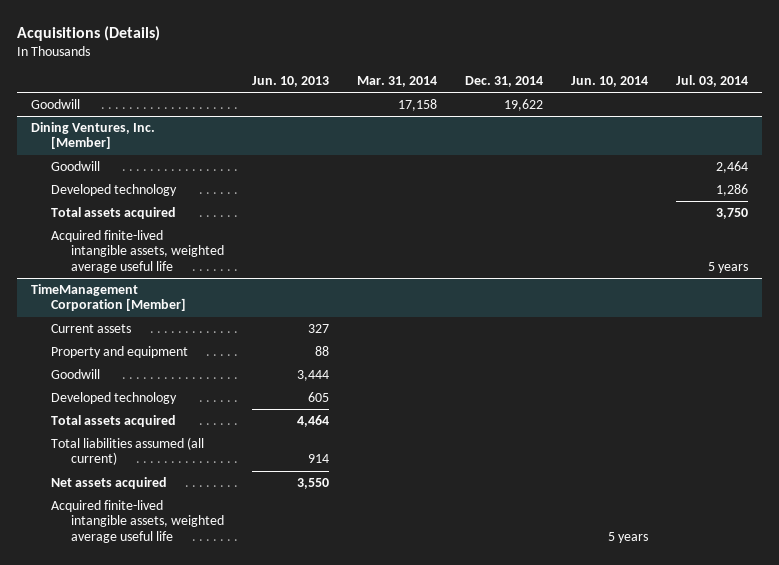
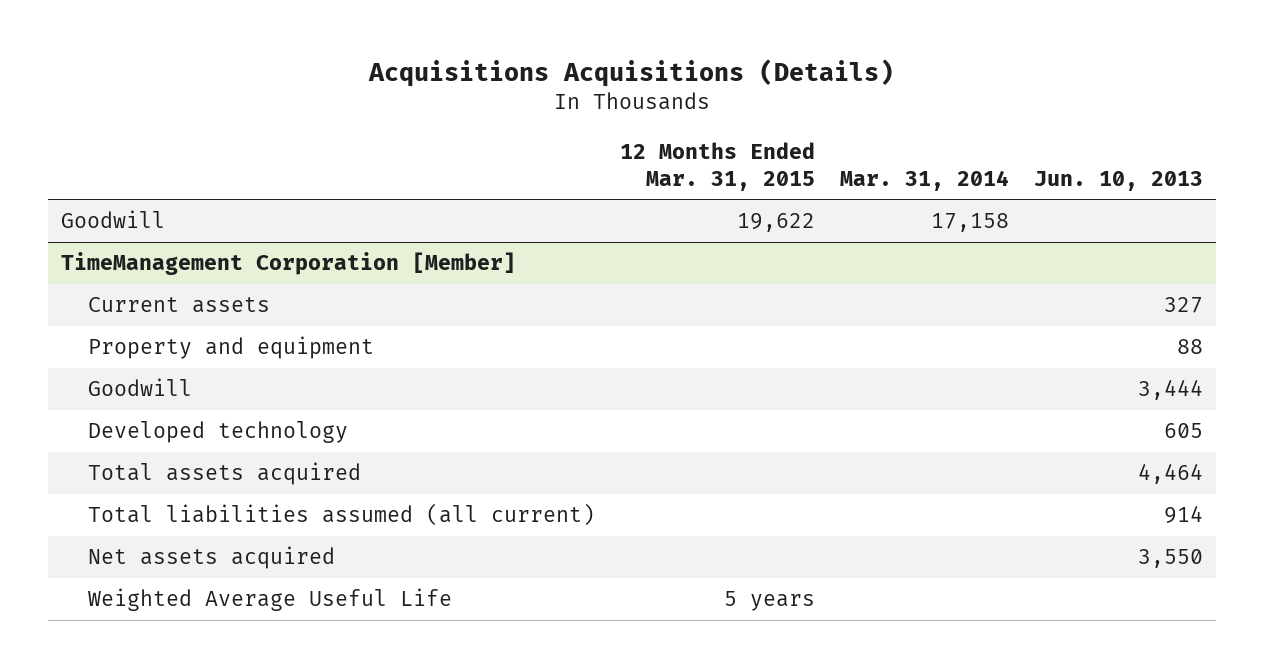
[17,25,161,41] Acquisitions (Details) -> [368,58,895,87] Acquisitions Acquisitions (Details)
[464,75,543,87] Dec. 31, 2014 -> none
[570,75,648,87] Jun. 10, 2014 -> none
[675,74,748,87] Jul. 03, 2014 -> none
none -> [619,141,815,191] 12 Months Ended Mar. 31, 2015
[31,121,156,150] Dining Ventures, Inc. [Member] -> none
[50,160,100,171] Goodwill -> none
[50,183,177,196] Developed technology -> none
[50,206,176,219] Total assets acquired -> none
[50,229,224,273] Acquired finite-lived intangible assets, weighted average useful life -> none
[50,499,224,543] Acquired finite-lived intangible assets, weighted average useful life -> [87,588,452,612] Weighted Average Useful Life

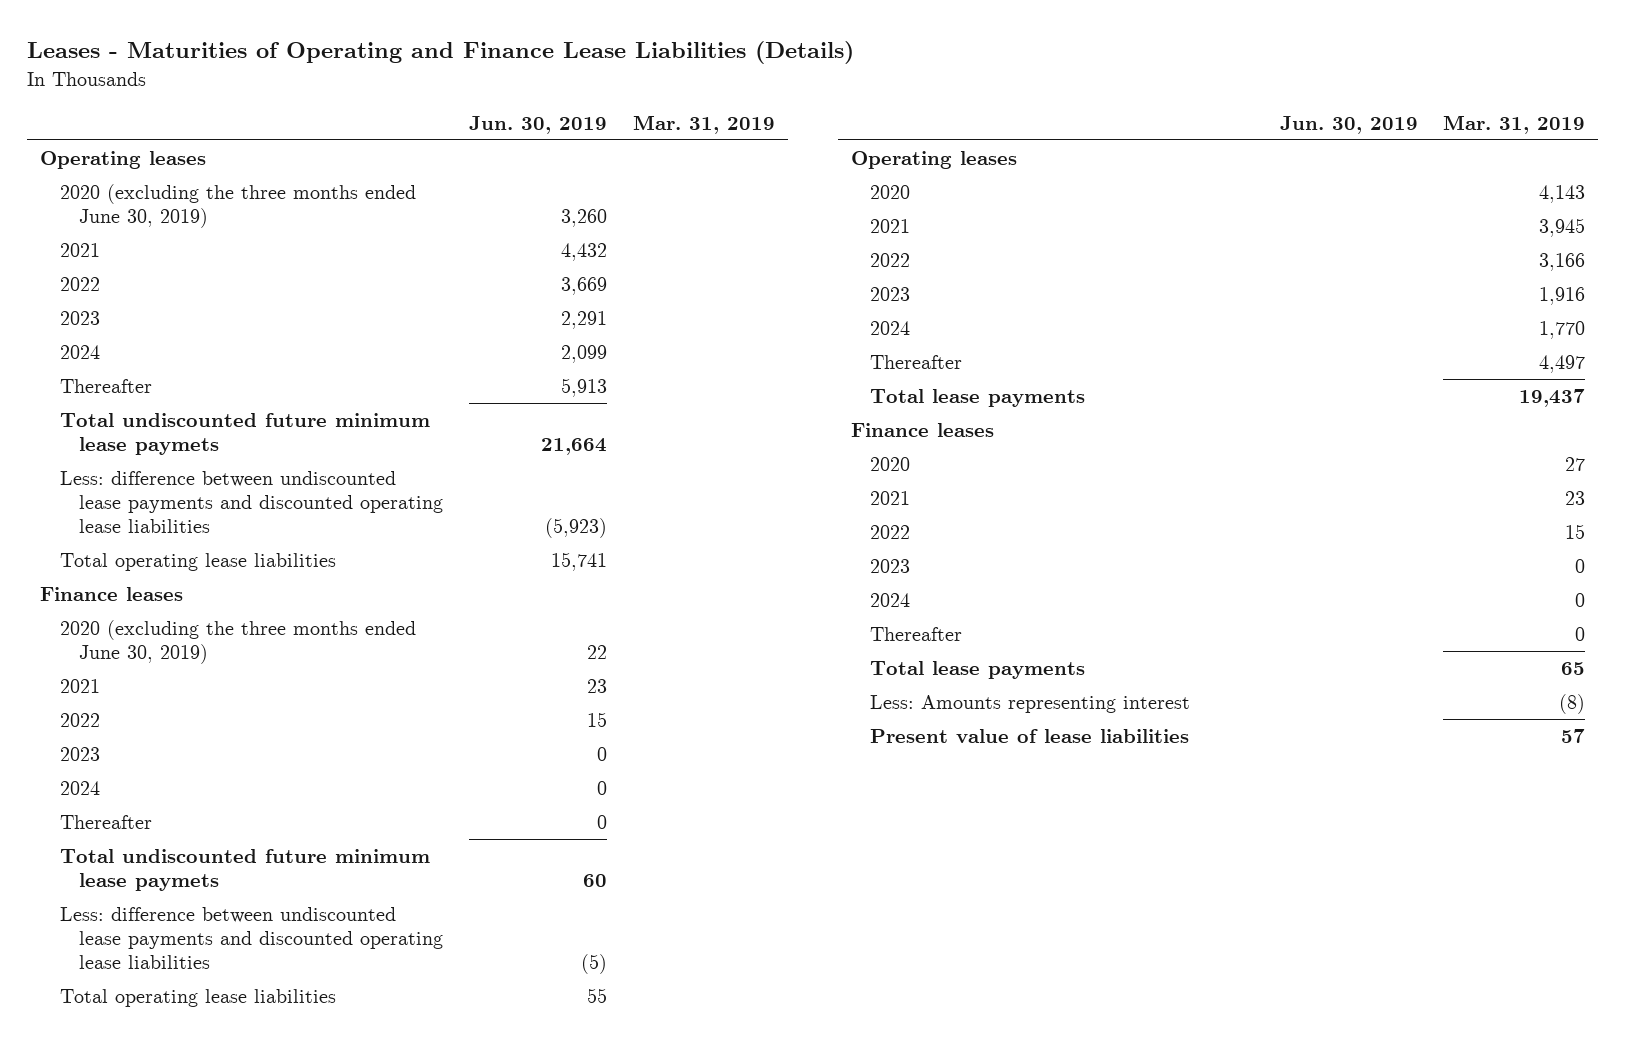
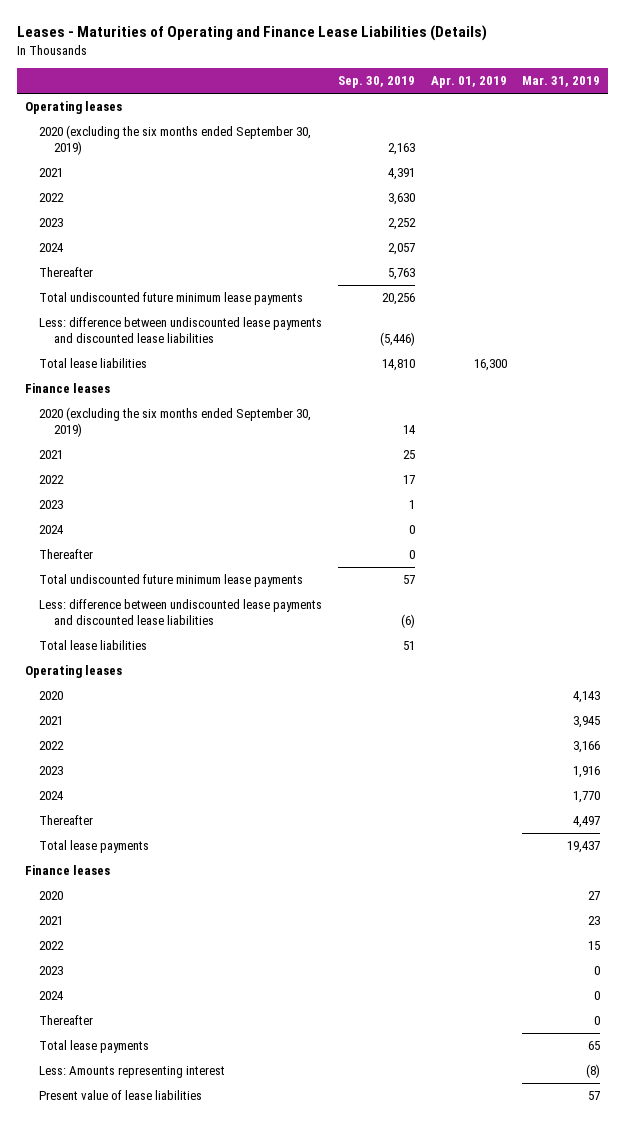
[469,115,608,134] Jun. 30, 2019 -> none
none -> [338,76,416,89] Sep. 30, 2019
none -> [430,76,507,89] Apr. 01, 2019
[59,183,416,229] 2020 (excluding the three months ended June 30, 2019) -> [39,125,312,155] 2020 (excluding the six months ended September 30, 2019)
[59,412,430,456] Total undiscounted future minimum lease paymets -> [39,292,304,306] Total undiscounted future minimum lease payments
[59,470,444,534] Less: difference between undiscounted lease payments and discounted operating lease liabilities -> [39,317,323,343] Less: difference between undiscounted lease payments and discounted lease liabilities
[59,552,336,571] Total operating lease liabilities -> [39,358,148,369] Total lease liabilities
[59,619,416,665] 2020 (excluding the three months ended June 30, 2019) -> [39,407,312,437] 2020 (excluding the six months ended September 30, 2019)
[59,848,430,892] Total undiscounted future minimum lease paymets -> [39,574,304,588] Total undiscounted future minimum lease payments
[59,906,444,970] Less: difference between undiscounted lease payments and discounted operating lease liabilities -> [39,599,323,625] Less: difference between undiscounted lease payments and discounted lease liabilities
[59,988,336,1007] Total operating lease liabilities -> [39,640,148,651] Total lease liabilities

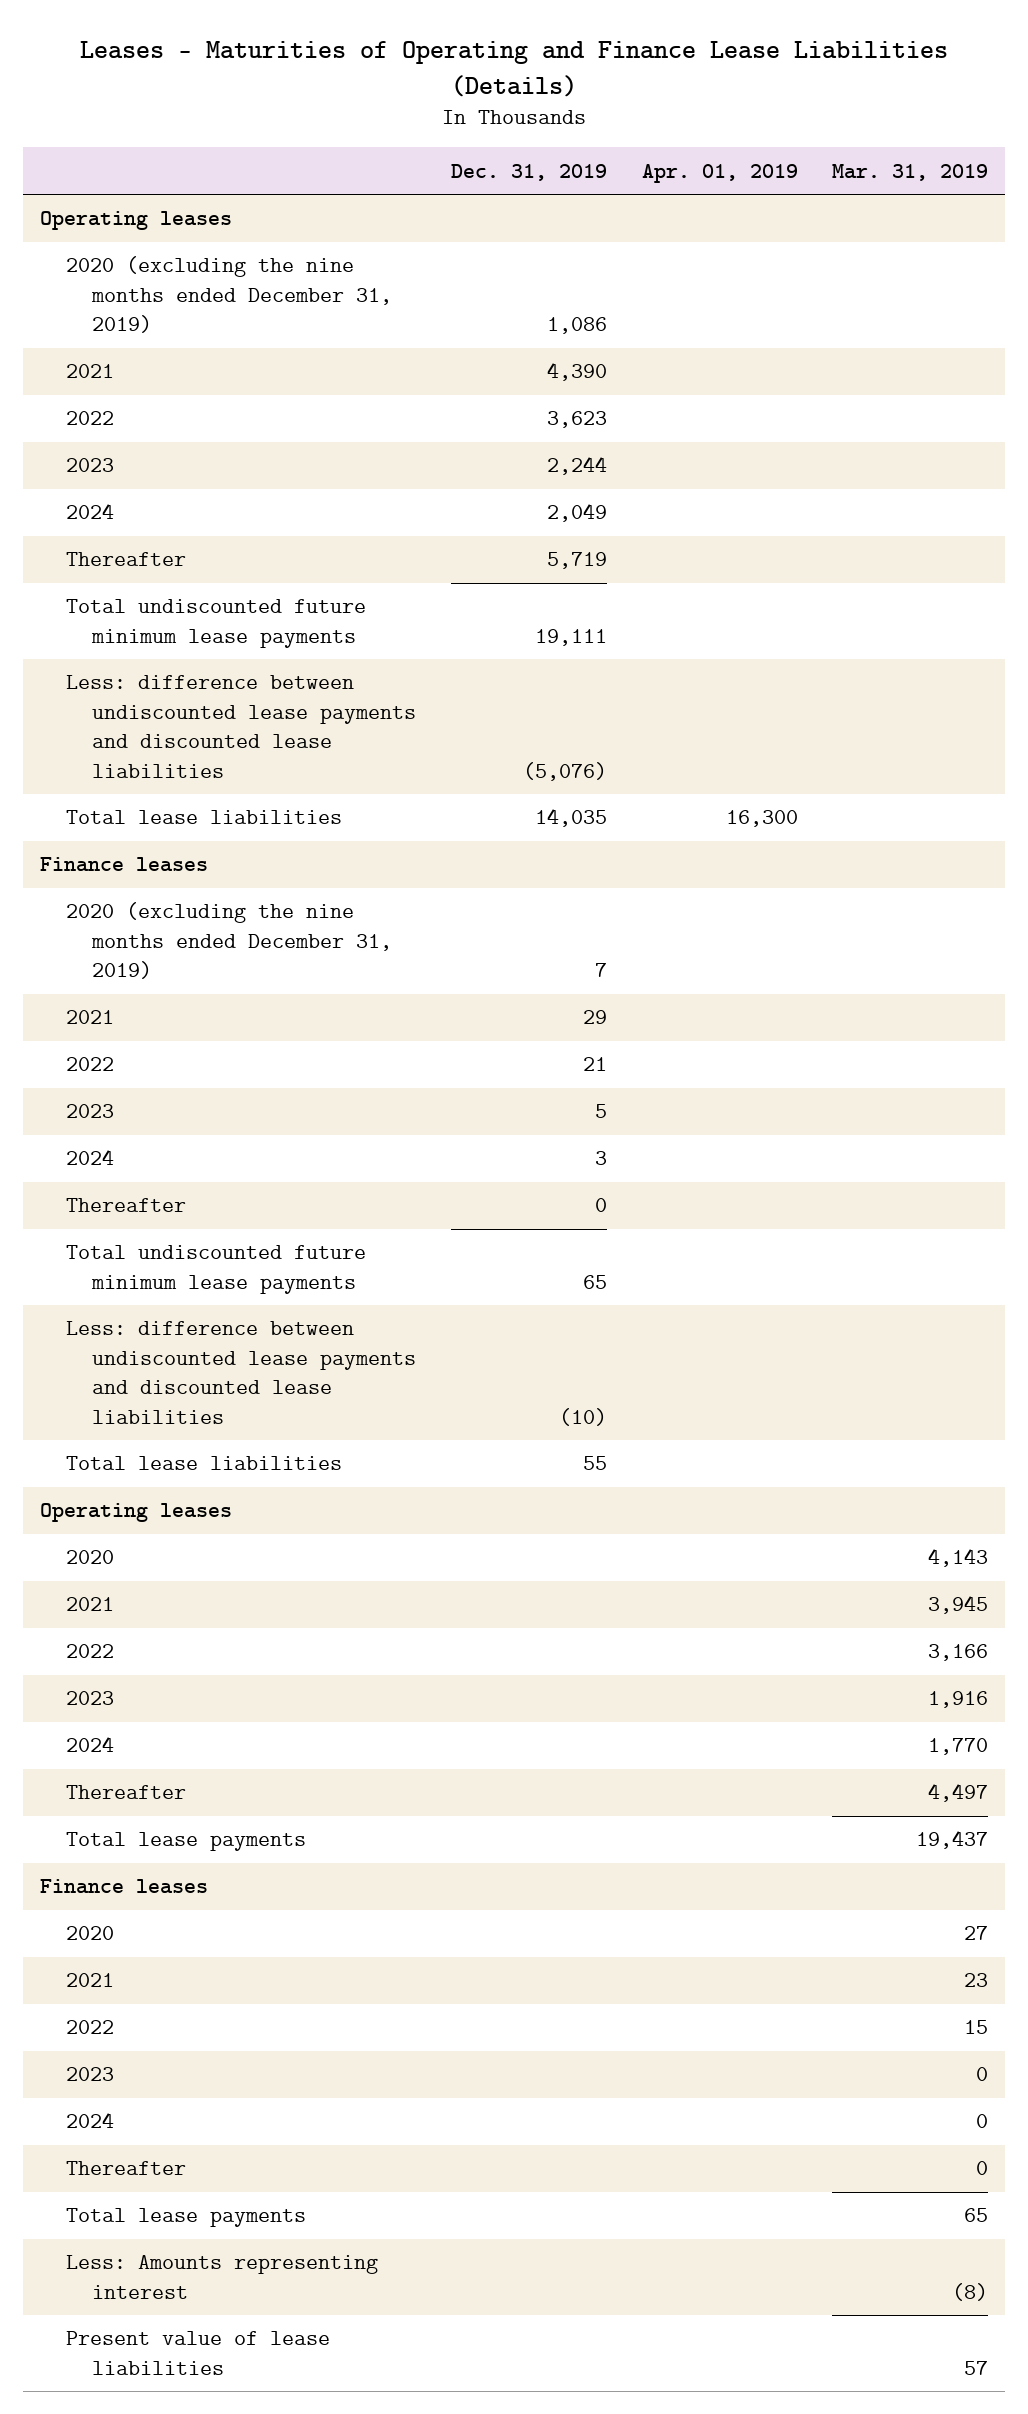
[338,76,416,89] Sep. 30, 2019 -> none
none -> [450,163,607,181] Dec. 31, 2019
[39,125,312,155] 2020 (excluding the six months ended September 30, 2019) -> [66,256,393,334] 2020 (excluding the nine months ended December 31, 2019)
[39,407,312,437] 2020 (excluding the six months ended September 30, 2019) -> [66,902,393,980] 2020 (excluding the nine months ended December 31, 2019)

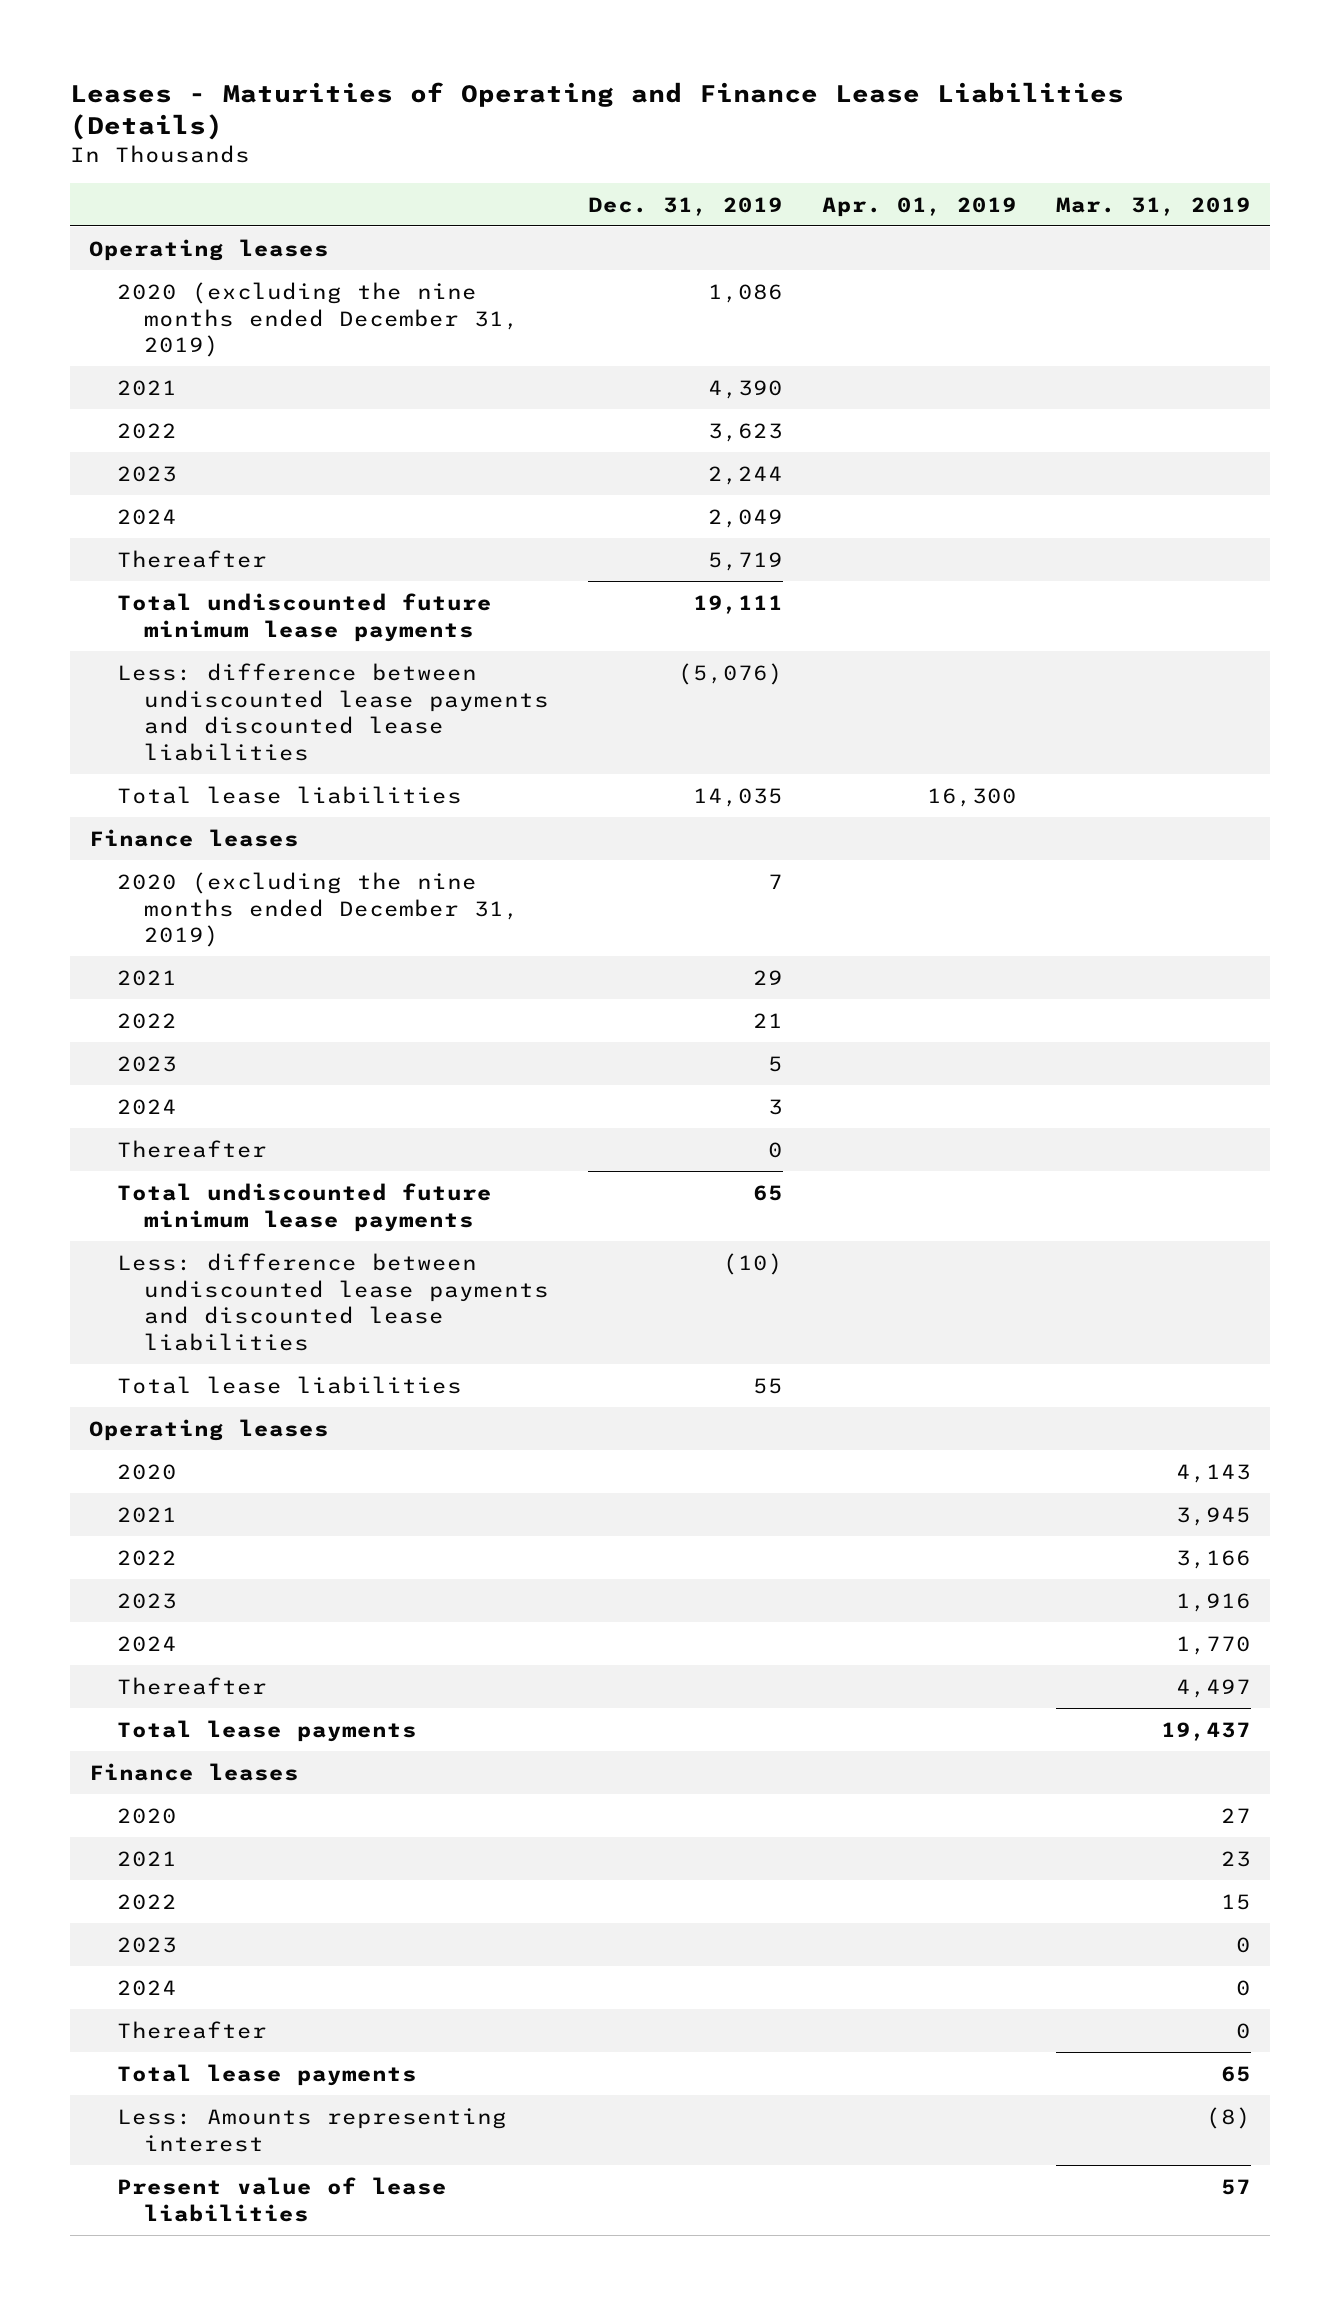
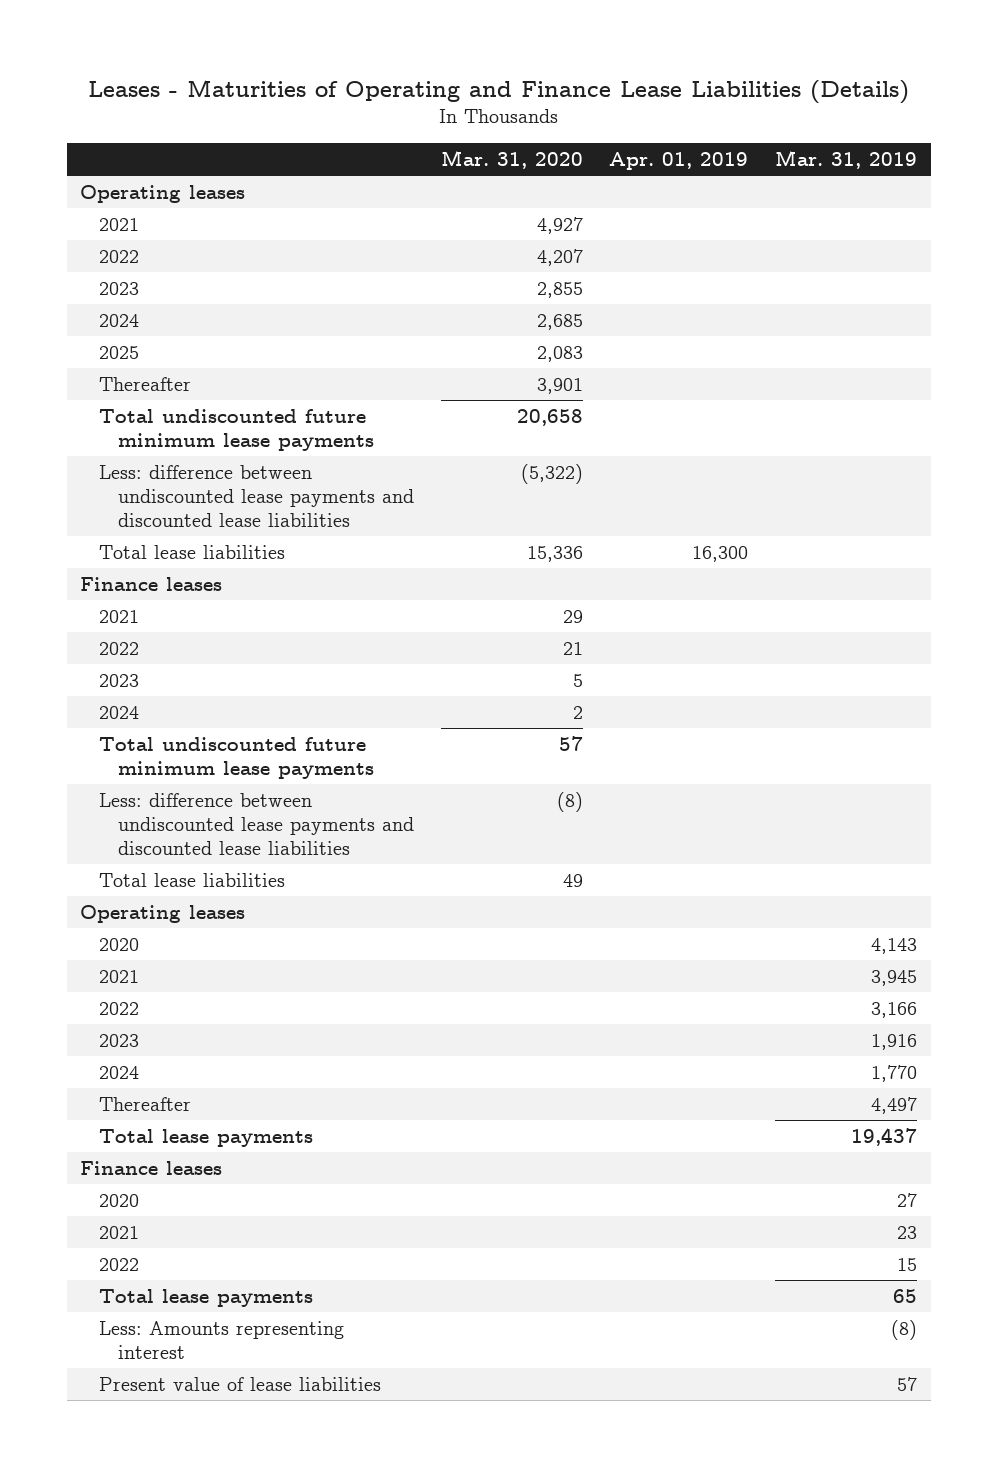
[588,196,784,216] Dec. 31, 2019 -> none
none -> [440,149,583,169] Mar. 31, 2020
[116,281,520,358] 2020 (excluding the nine months ended December 31, 2019) -> none
none -> [98,345,139,359] 2025
[116,871,520,948] 2020 (excluding the nine months ended December 31, 2019) -> none
[116,1139,267,1158] Thereafter -> none
[116,1936,177,1953] 2023 -> none
[116,1979,177,1996] 2024 -> none
[116,2020,267,2039] Thereafter -> none

